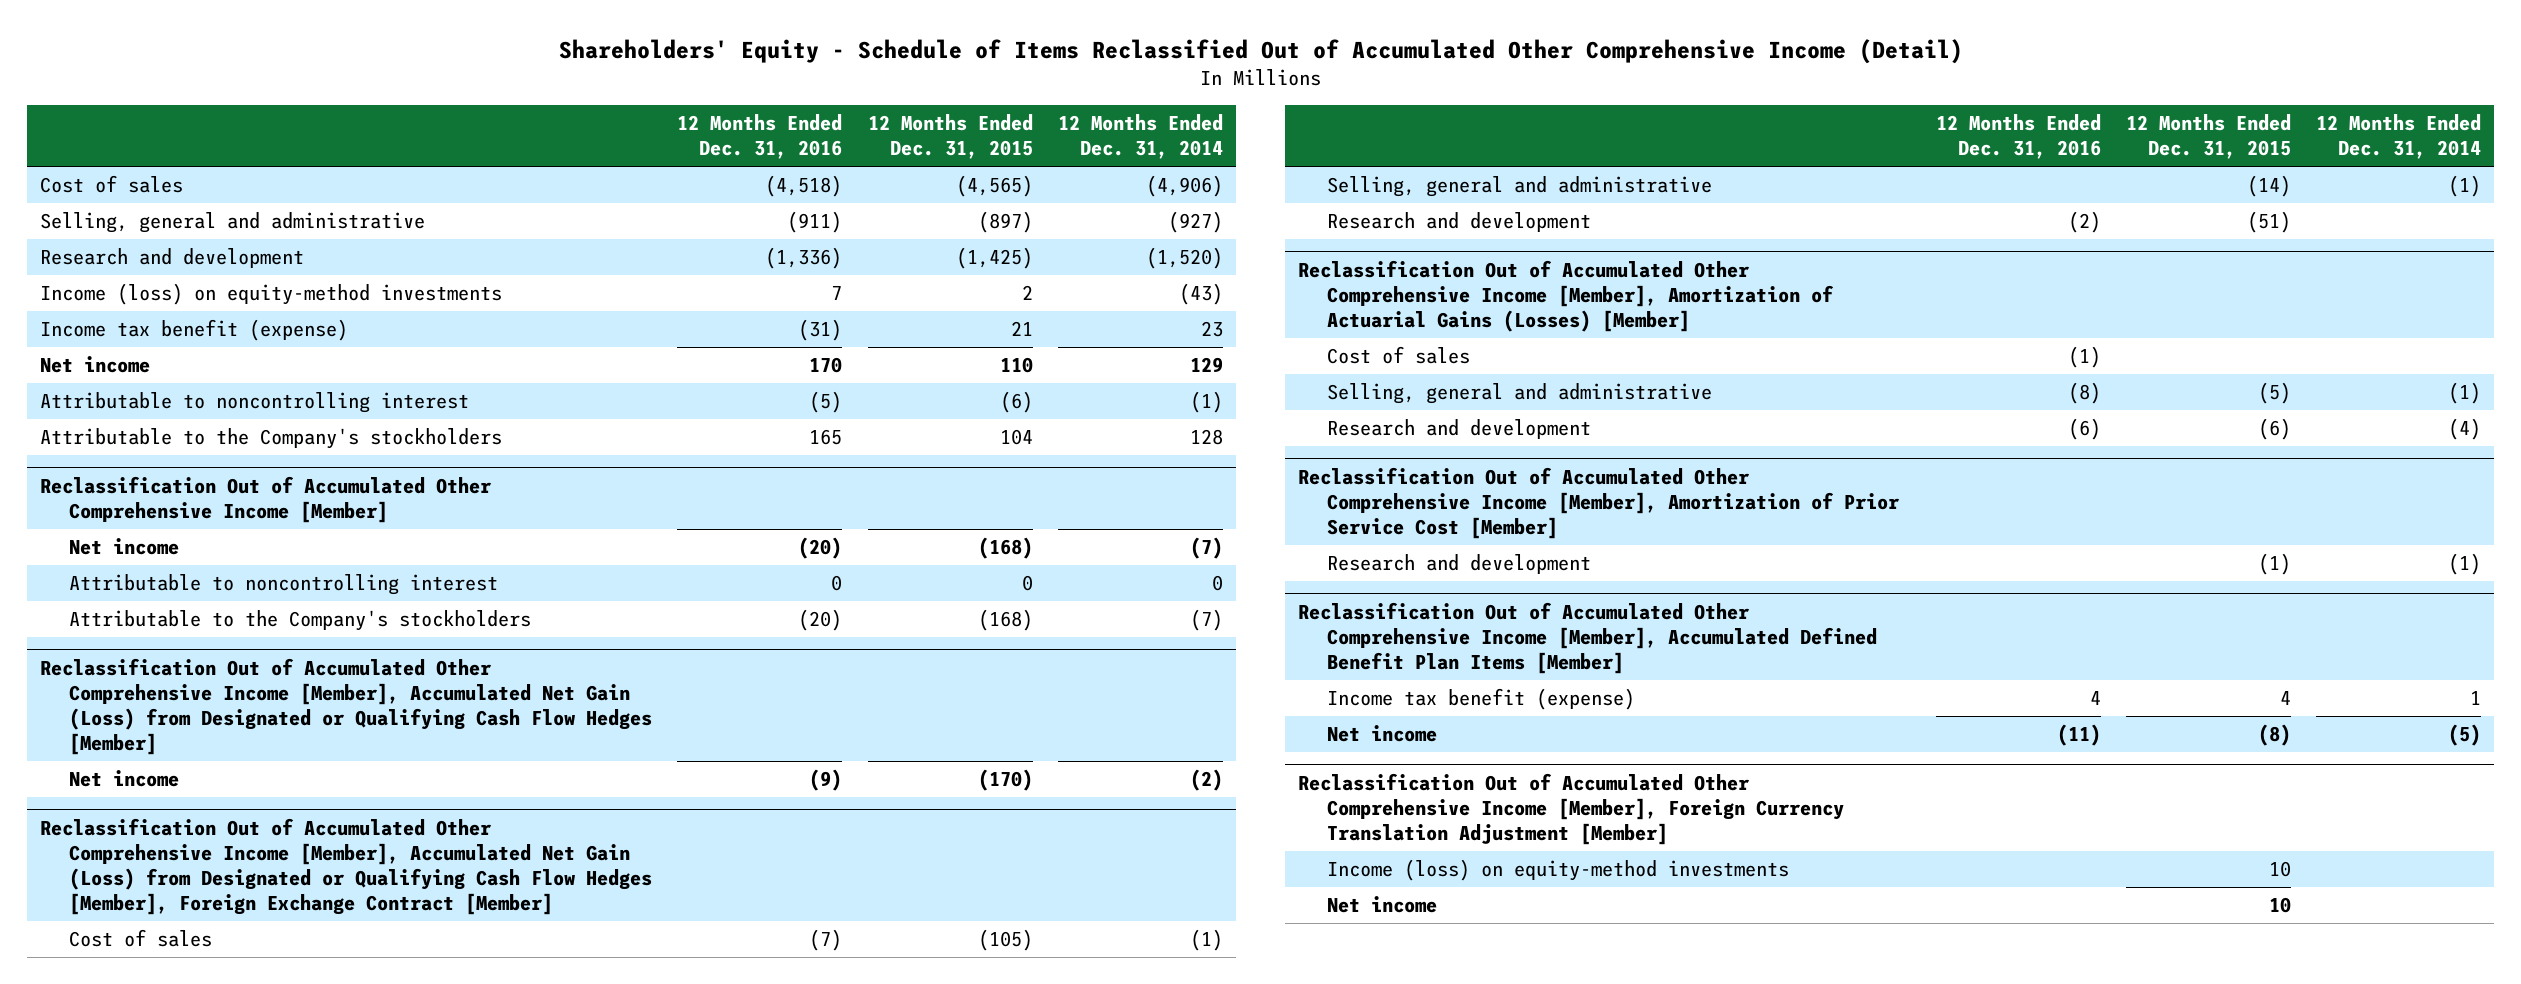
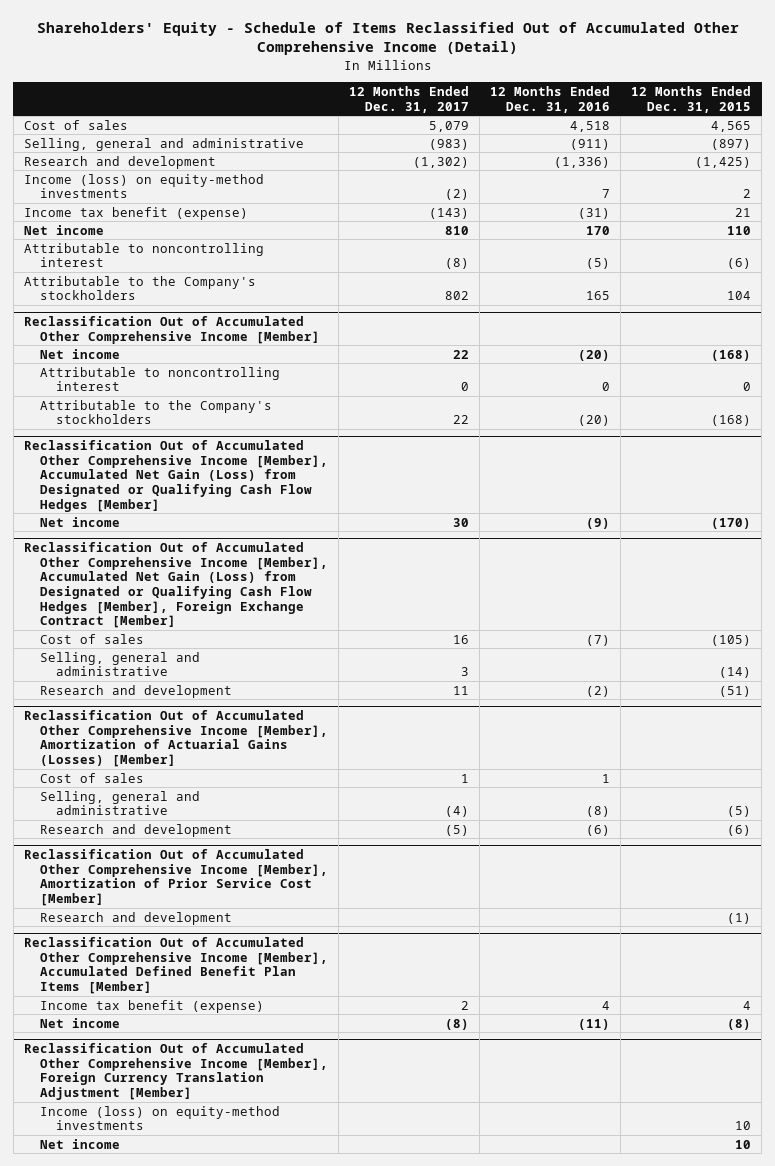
[1058,113,1224,160] 12 Months Ended Dec. 31, 2014 -> none
none -> [349,85,470,113] 12 Months Ended Dec. 31, 2017
[765,174,843,197] (4,518) -> [570,120,611,132] 4,518
[955,174,1033,197] (4,565) -> [711,120,752,132] 4,565
[2067,345,2101,368] (1) -> [602,773,611,783] 1

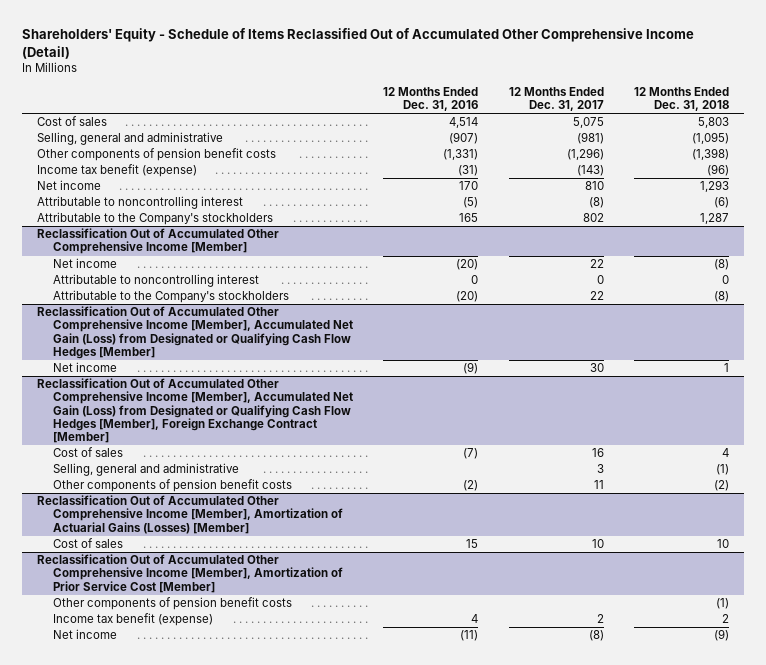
[631,85,752,113] 12 Months Ended Dec. 31, 2015 -> none
none -> [633,86,729,112] 12 Months Ended Dec. 31, 2018
[23,155,216,169] Research and development -> none
[23,173,264,199] Income (loss) on equity-method investments -> none
[429,120,470,132] 5,079 -> [572,117,604,129] 5,075
[570,120,611,132] 4,518 -> [449,117,479,129] 4,514
[429,138,470,150] (983) -> [576,132,604,145] (981)
[570,138,611,150] (911) -> [449,132,479,145] (907)
none -> [36,148,276,162] Other components of pension benefit costs
[39,684,232,698] Research and development -> [53,479,293,493] Other components of pension benefit costs
[39,790,200,816] Selling, general and administrative -> none
[39,823,232,837] Research and development -> none
[461,773,470,783] 1 -> [591,539,604,549] 10
[602,773,611,783] 1 -> [466,539,479,549] 15
[23,937,328,995] Reclassification Out of Accumulated Other Comprehensive Income [Member], Accumulated Defined Benefit Plan Items [Member] -> none
[39,911,232,925] Research and development -> [53,597,293,611] Other components of pension benefit costs
[23,1043,328,1101] Reclassification Out of Accumulated Other Comprehensive Income [Member], Foreign Currency Translation Adjustment [Member] -> none
[39,1105,280,1131] Income (loss) on equity-method investments -> none
[39,1138,120,1149] Net income -> none

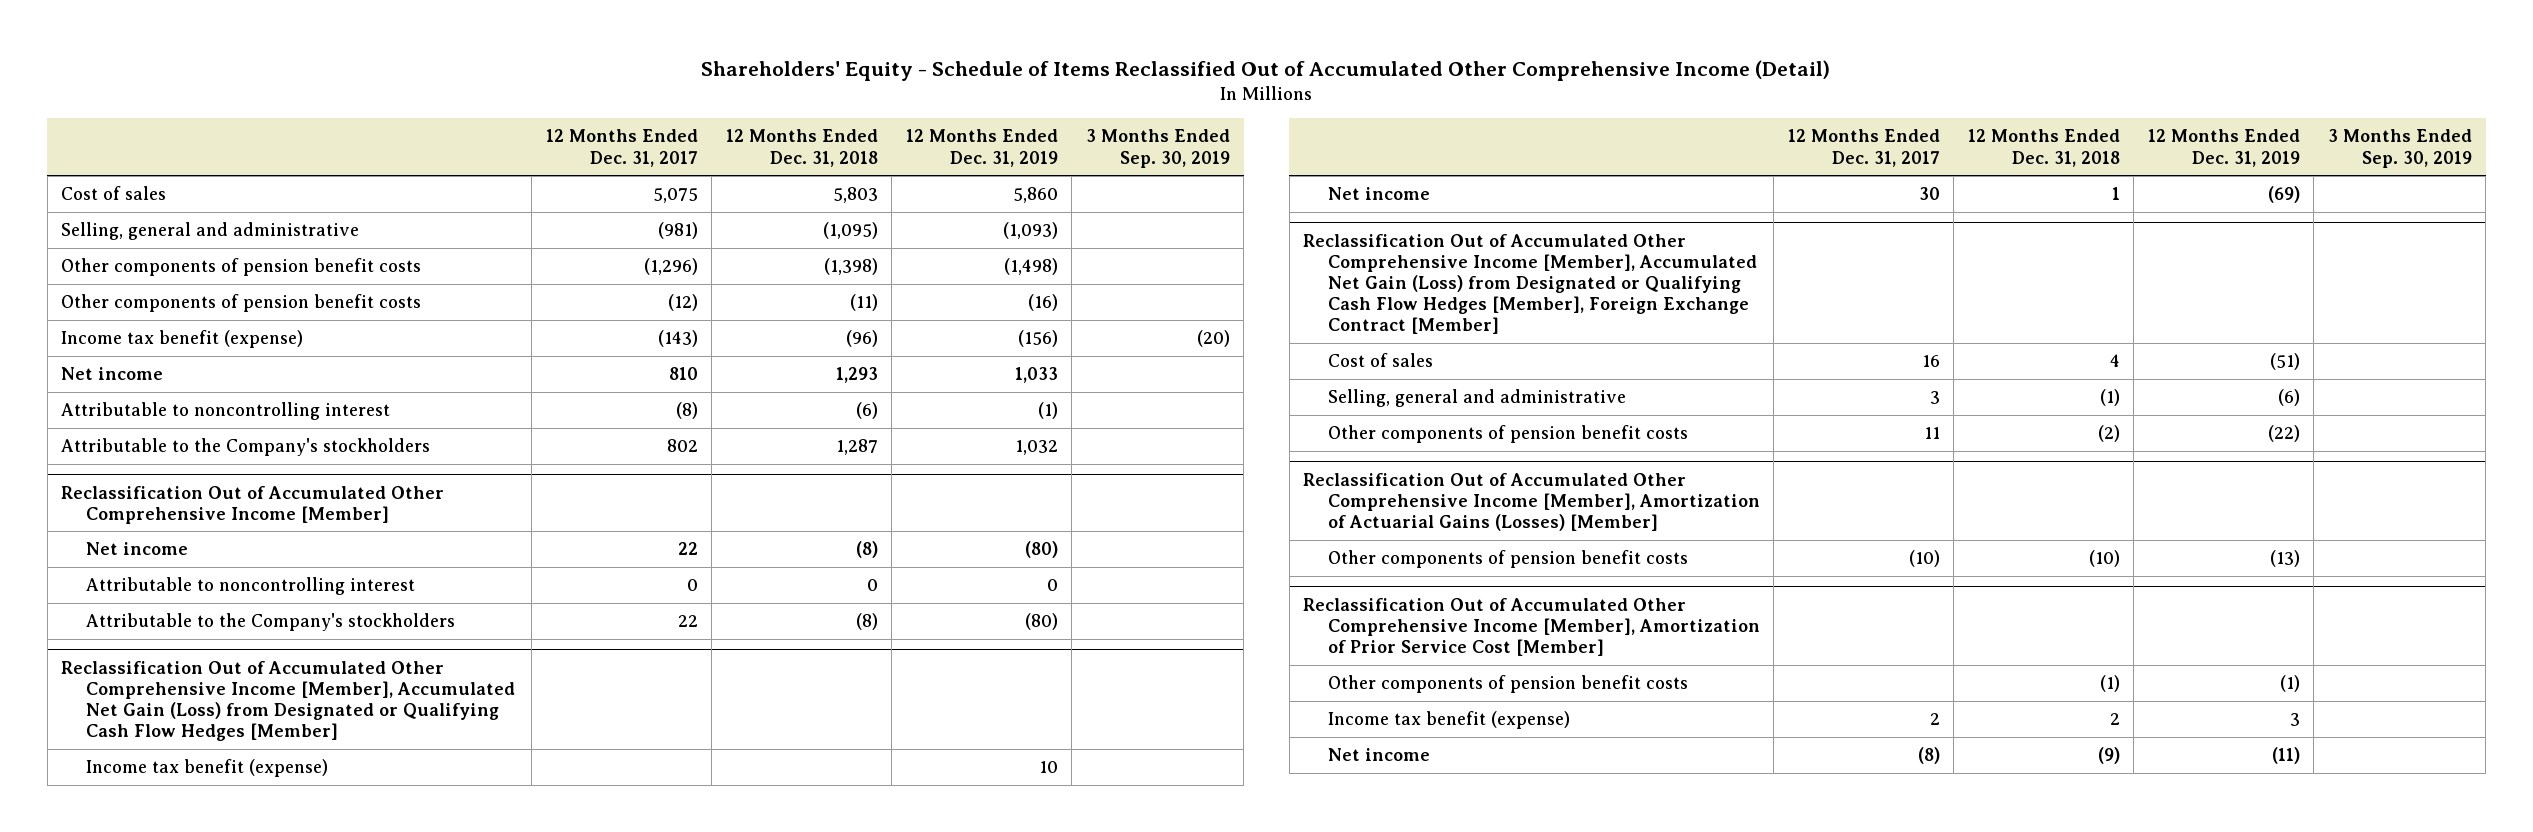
[383,86,479,112] 12 Months Ended Dec. 31, 2016 -> none
none -> [905,129,1058,167] 12 Months Ended Dec. 31, 2019
none -> [1085,129,1230,168] 3 Months Ended Sep. 30, 2019
none -> [61,294,422,313] Other components of pension benefit costs
none -> [85,759,328,778] Income tax benefit (expense)
[53,538,124,549] Cost of sales -> none
none -> [1327,550,1688,569] Other components of pension benefit costs

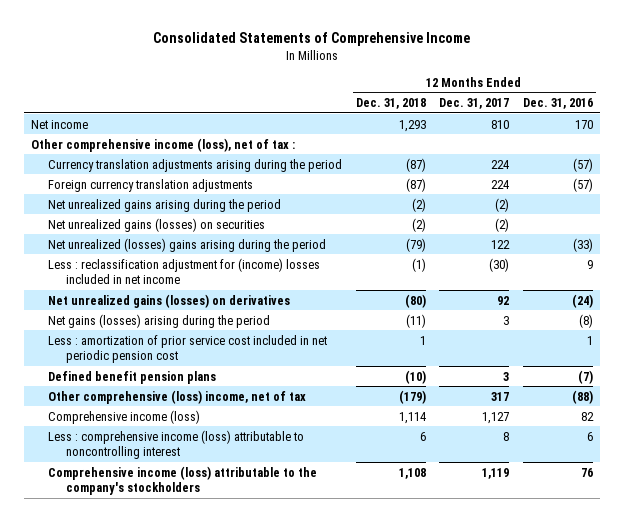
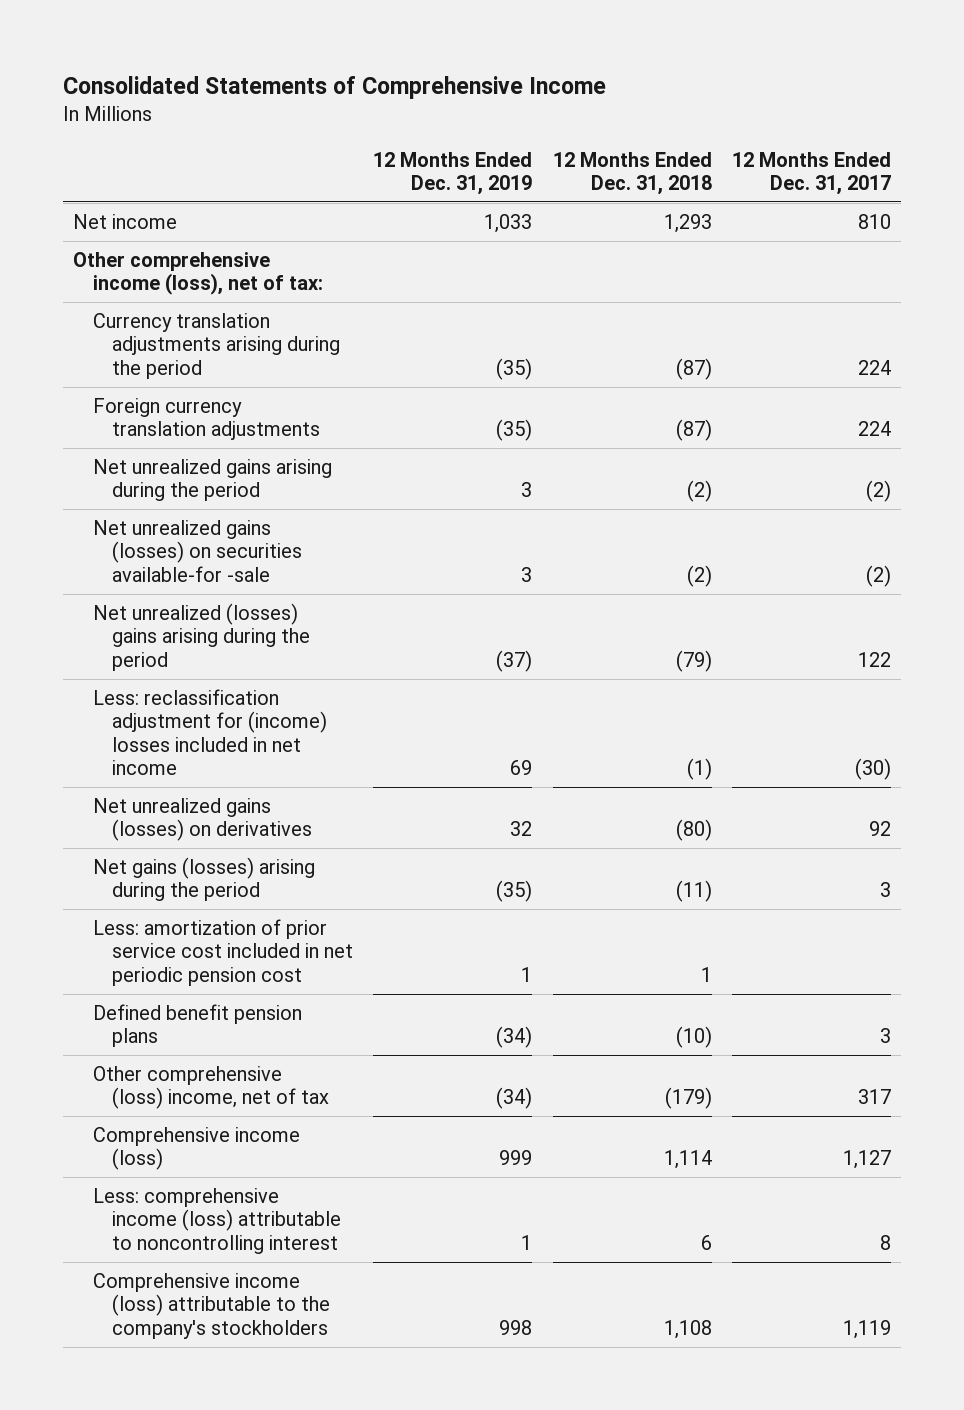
[523,98,594,110] Dec. 31, 2016 -> none
none -> [373,151,533,195] 12 Months Ended Dec. 31, 2019
[30,137,295,152] Other comprehensive income (loss), net of tax : -> [73,251,323,296] Other comprehensive income (loss), net of tax:
[48,217,266,232] Net unrealized gains (losses) on securities -> [92,519,302,582] Net unrealized gains (losses) on securities available-for -sale
[48,257,321,284] Less : reclassification adjustment for (income) losses included in net income -> [92,688,327,776] Less: reclassification adjustment for (income) losses included in net income
[48,334,328,363] Less : amortization of prior service cost included in net periodic pension cost -> [92,918,353,986] Less: amortization of prior service cost included in net periodic pension cost
[48,429,305,459] Less : comprehensive income (loss) attributable to noncontrolling interest -> [92,1187,341,1254] Less: comprehensive income (loss) attributable to noncontrolling interest

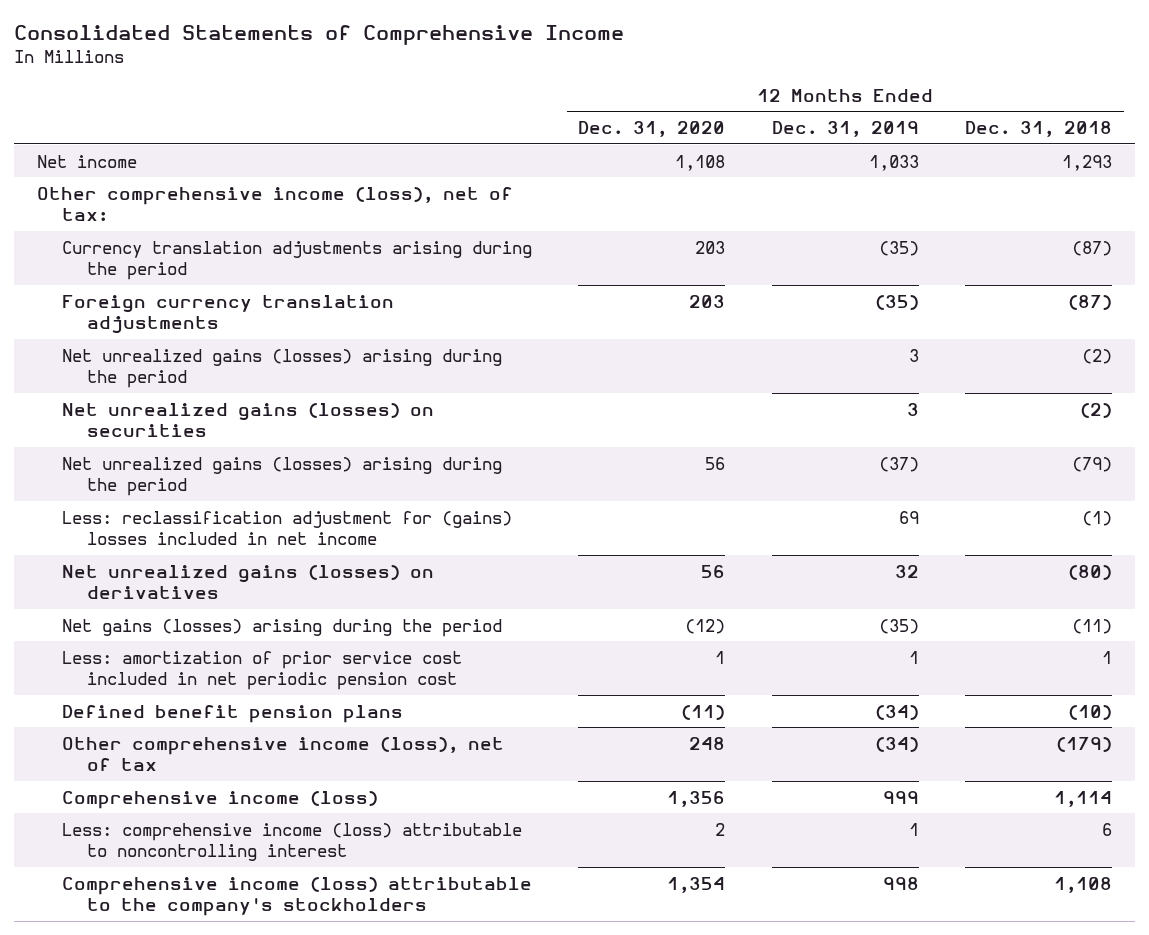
[732,151,892,195] 12 Months Ended Dec. 31, 2017 -> none
none -> [578,121,726,138] Dec. 31, 2020
[92,458,332,502] Net unrealized gains arising during the period -> [61,348,502,389] Net unrealized gains (losses) arising during the period
[92,519,302,582] Net unrealized gains (losses) on securities available-for -sale -> [61,402,434,438] Net unrealized gains (losses) on securities
[92,602,310,671] Net unrealized (losses) gains arising during the period -> [61,456,502,497] Net unrealized gains (losses) arising during the period
[92,688,327,776] Less: reclassification adjustment for (income) losses included in net income -> [61,510,512,546] Less: reclassification adjustment for (gains) losses included in net income
[92,1065,329,1110] Other comprehensive (loss) income, net of tax -> [61,736,504,772] Other comprehensive income (loss), net of tax

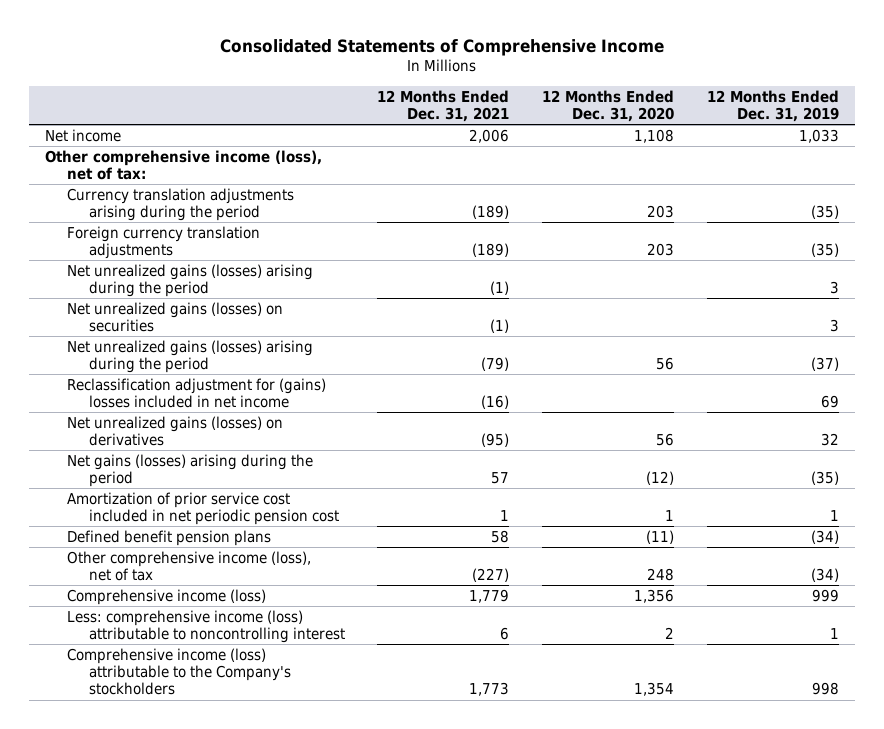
[964,121,1112,138] Dec. 31, 2018 -> none
none -> [377,89,510,123] 12 Months Ended Dec. 31, 2021
[61,510,512,546] Less: reclassification adjustment for (gains) losses included in net income -> [66,377,326,409] Reclassification adjustment for (gains) losses included in net income
[61,650,462,691] Less: amortization of prior service cost included in net periodic pension cost -> [66,491,339,526] Amortization of prior service cost included in net periodic pension cost
[61,876,532,917] Comprehensive income (loss) attributable to the company's stockholders -> [66,647,291,696] Comprehensive income (loss) attributable to the Company's stockholders

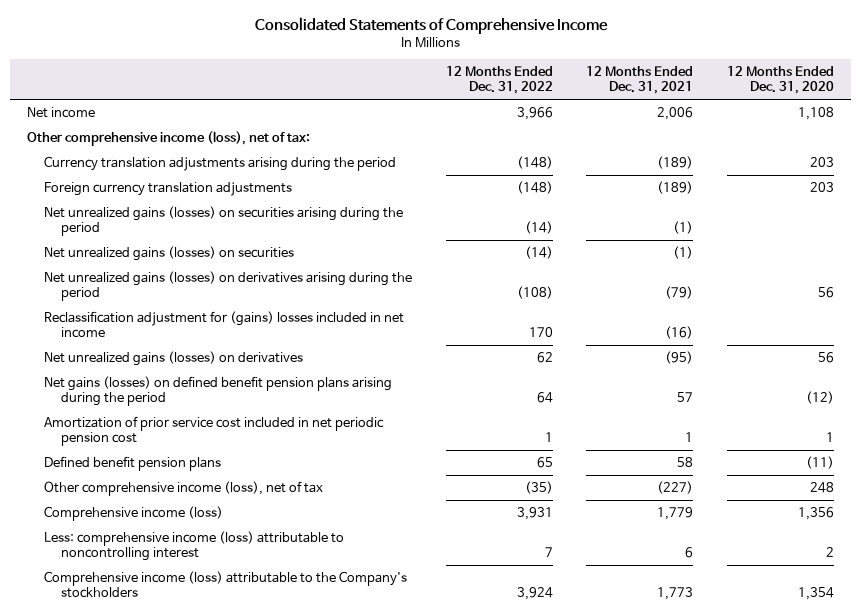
[706,89,839,123] 12 Months Ended Dec. 31, 2019 -> none
none -> [445,65,553,95] 12 Months Ended Dec. 31, 2022
[66,263,313,298] Net unrealized gains (losses) arising during the period -> [44,205,404,237] Net unrealized gains (losses) on securities arising during the period
[66,339,313,374] Net unrealized gains (losses) arising during the period -> [44,270,413,302] Net unrealized gains (losses) on derivatives arising during the period
[66,453,313,488] Net gains (losses) arising during the period -> [44,375,393,407] Net gains (losses) on defined benefit pension plans arising during the period

